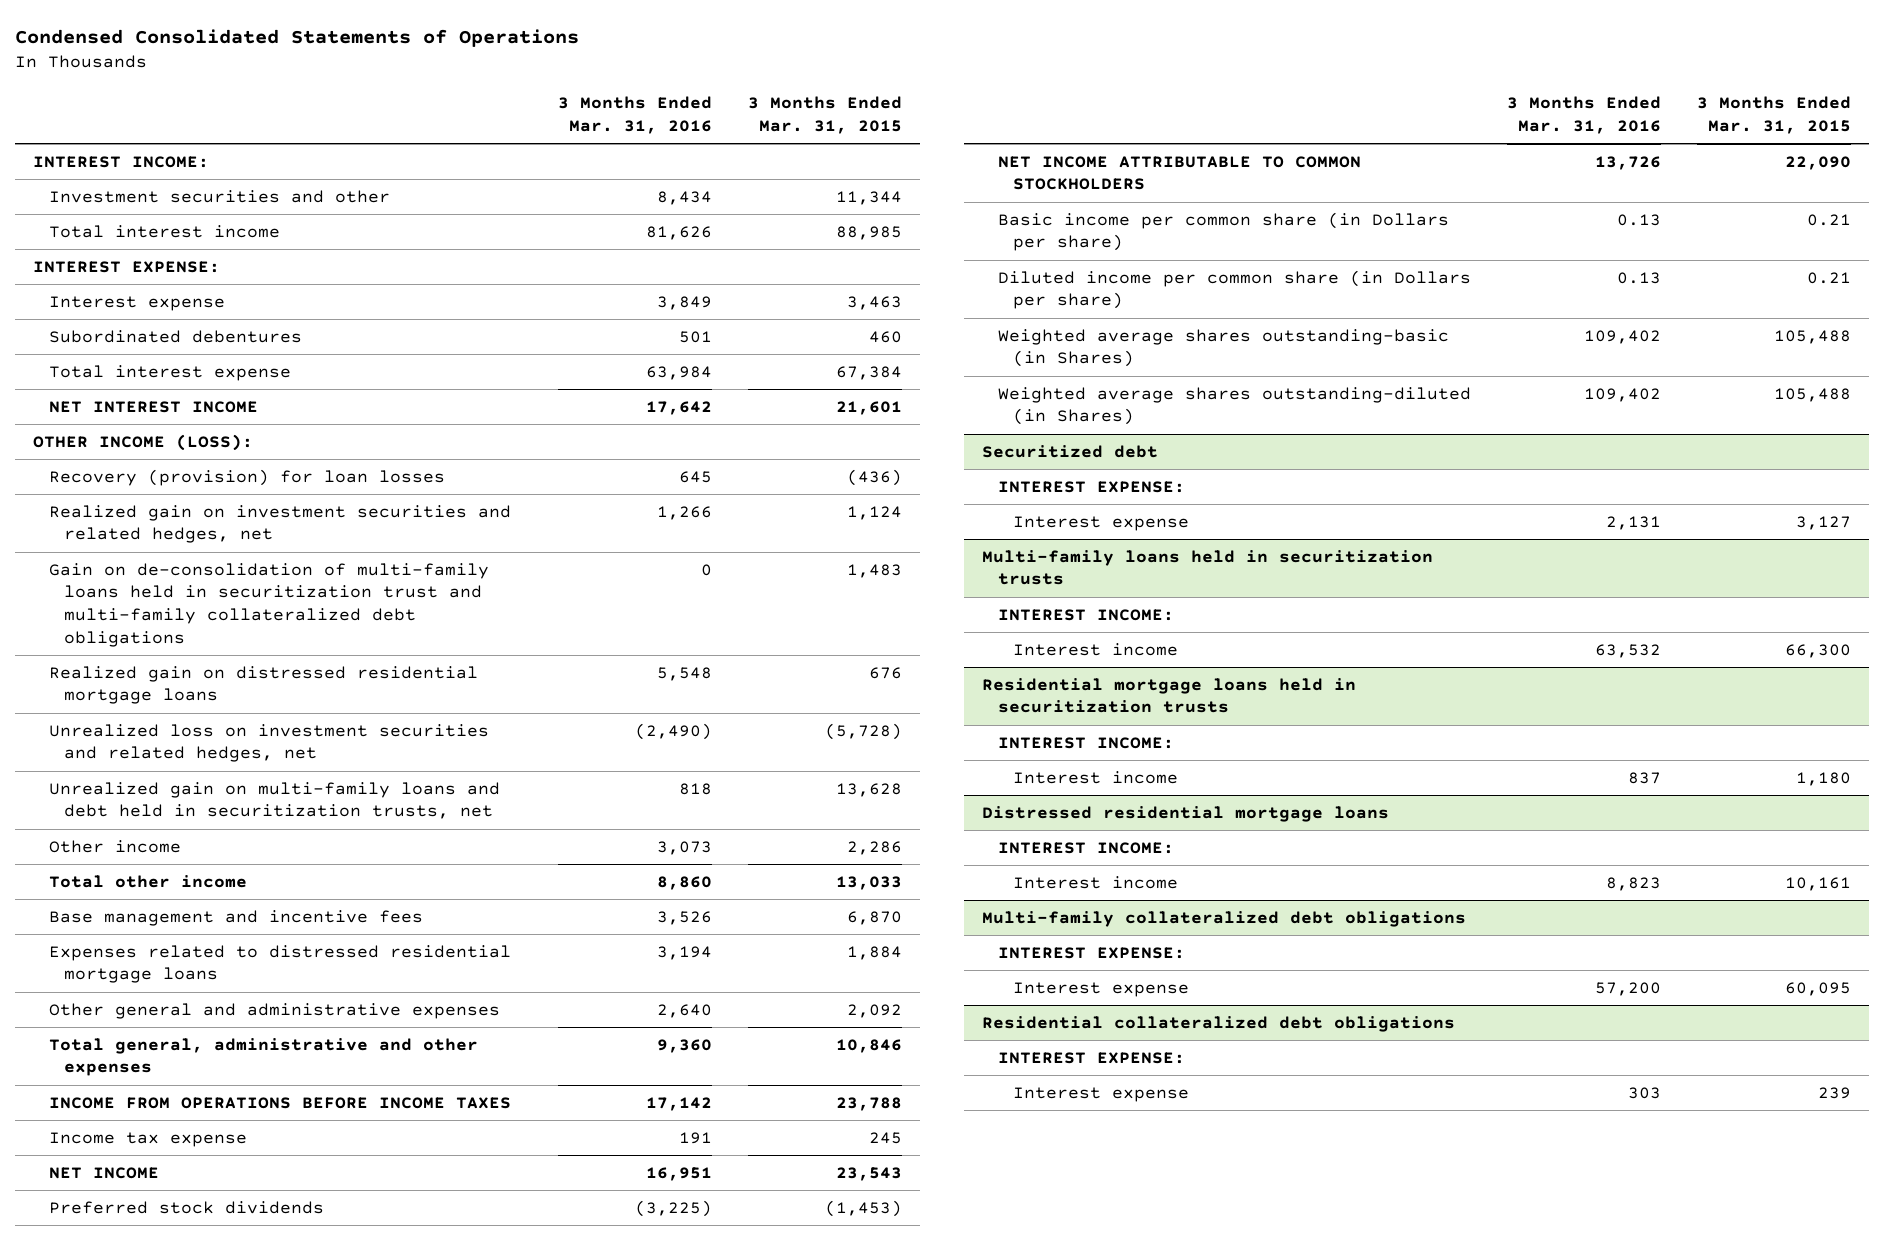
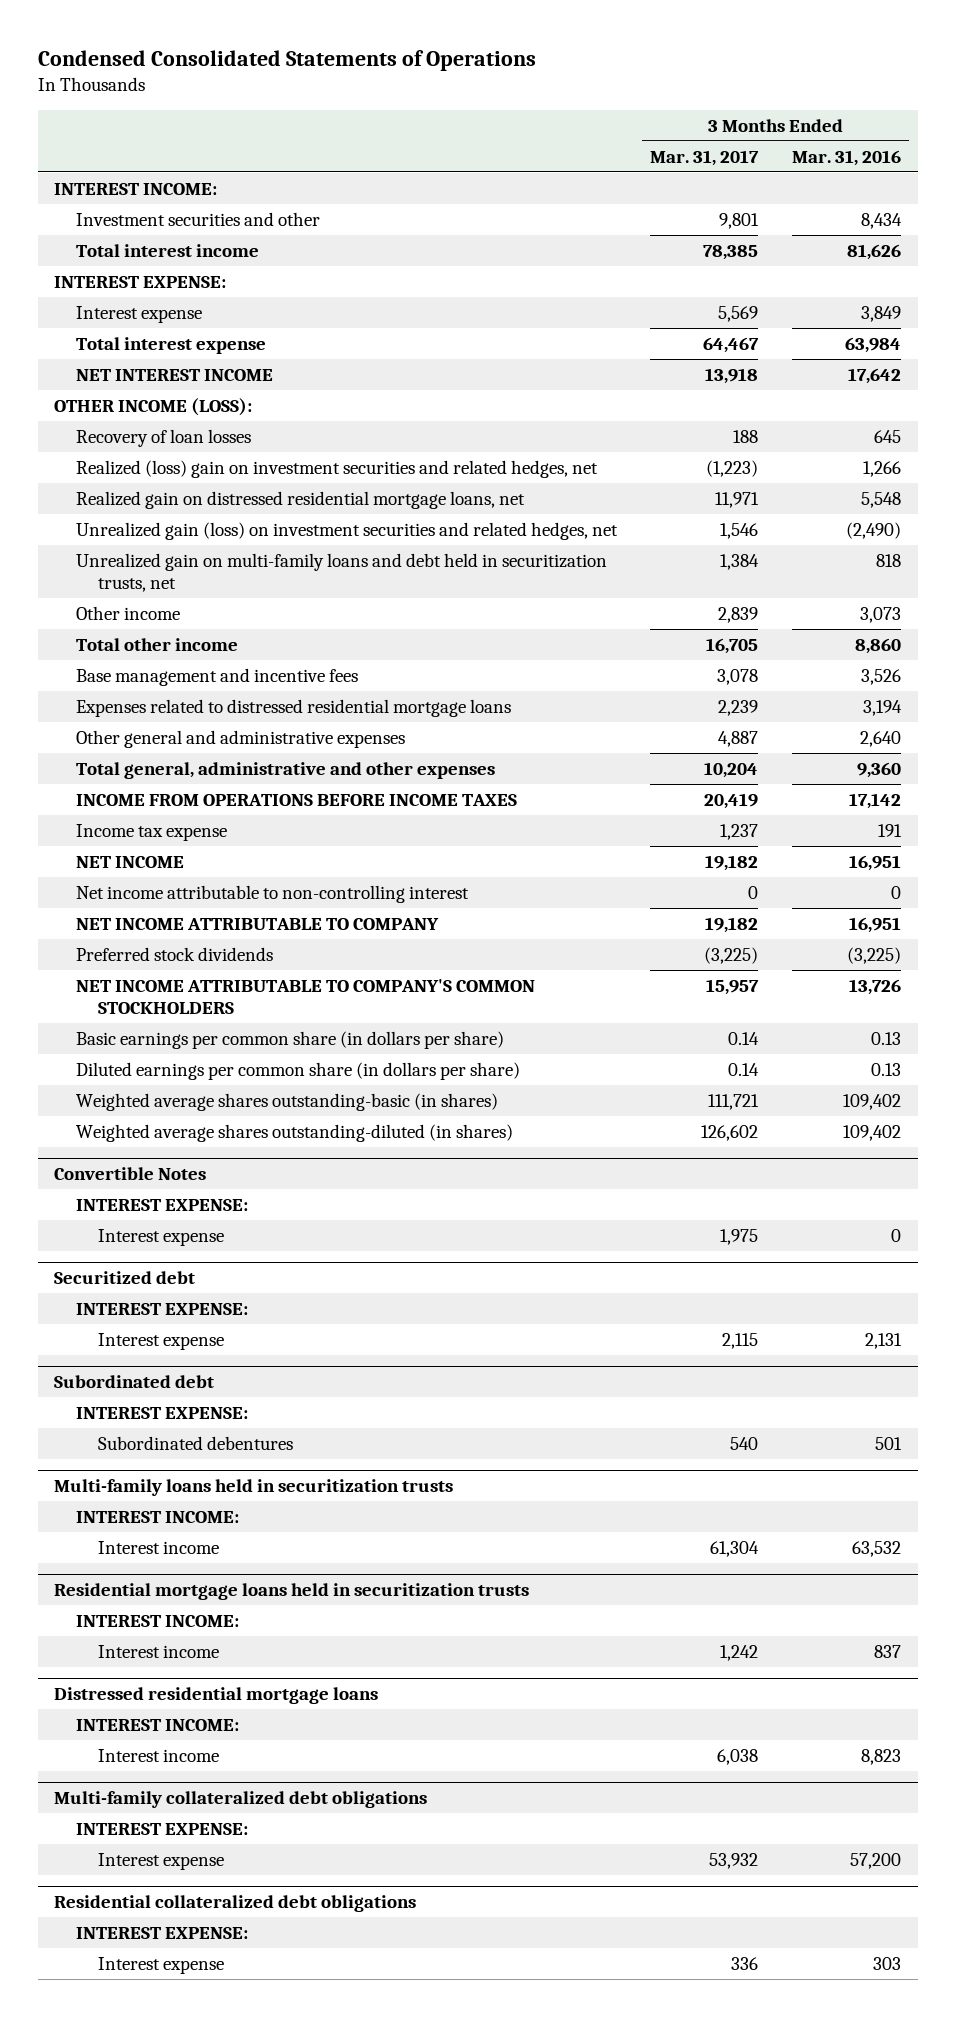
[747,96,902,134] 3 Months Ended Mar. 31, 2015 -> none
none -> [650,149,760,166] Mar. 31, 2017
[48,329,302,343] Subordinated debentures -> none
[48,562,489,647] Gain on de-consolidation of multi-family loans held in securitization trust and multi-family collateralized debt obligations -> none
[48,468,445,486] Recovery (provision) for loan losses -> [76,428,252,447] Recovery of loan losses
[48,504,511,544] Realized gain on investment securities and related hedges, net -> [76,459,599,478] Realized (loss) gain on investment securities and related hedges, net
[48,665,478,705] Realized gain on distressed residential mortgage loans -> [76,490,526,509] Realized gain on distressed residential mortgage loans, net
[48,723,489,763] Unrealized loss on investment securities and related hedges, net -> [76,521,619,540] Unrealized gain (loss) on investment securities and related hedges, net
none -> [76,884,470,903] Net income attributable to non-controlling interest
none -> [76,917,440,930] NET INCOME ATTRIBUTABLE TO COMPANY
[997,155,1361,191] NET INCOME ATTRIBUTABLE TO COMMON STOCKHOLDERS -> [76,978,536,1014] NET INCOME ATTRIBUTABLE TO COMPANY'S COMMON STOCKHOLDERS
[997,211,1449,252] Basic income per common share (in Dollars per share) -> [76,1030,505,1049] Basic earnings per common share (in dollars per share)
[997,269,1471,310] Diluted income per common share (in Dollars per share) -> [76,1061,521,1080] Diluted earnings per common share (in dollars per share)
[997,328,1449,368] Weighted average shares outstanding-basic (in Shares) -> [76,1092,499,1111] Weighted average shares outstanding-basic (in shares)
[997,386,1471,426] Weighted average shares outstanding-diluted (in Shares) -> [76,1123,514,1142] Weighted average shares outstanding-diluted (in shares)
none -> [54,1166,207,1180] Convertible Notes
none -> [76,1198,249,1211] INTEREST EXPENSE:
none -> [97,1228,224,1246] Interest expense
none -> [54,1374,215,1388] Subordinated debt
none -> [76,1406,249,1419] INTEREST EXPENSE:
none -> [97,1435,293,1450] Subordinated debentures

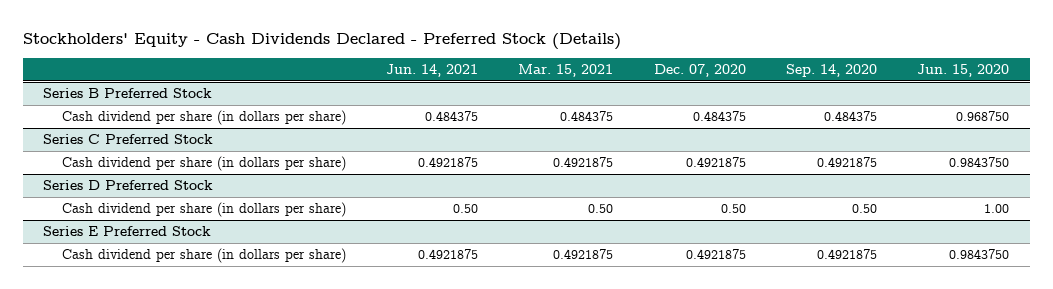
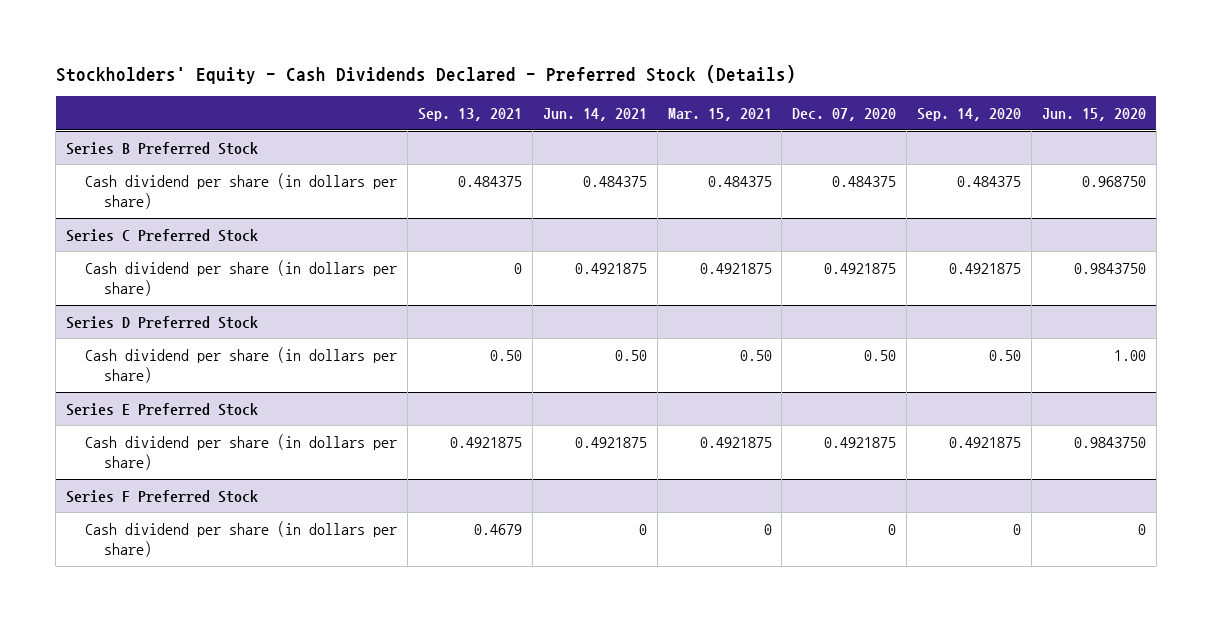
none -> [417,108,522,122] Sep. 13, 2021
none -> [66,489,259,503] Series F Preferred Stock
none -> [85,520,398,558] Cash dividend per share (in dollars per share)

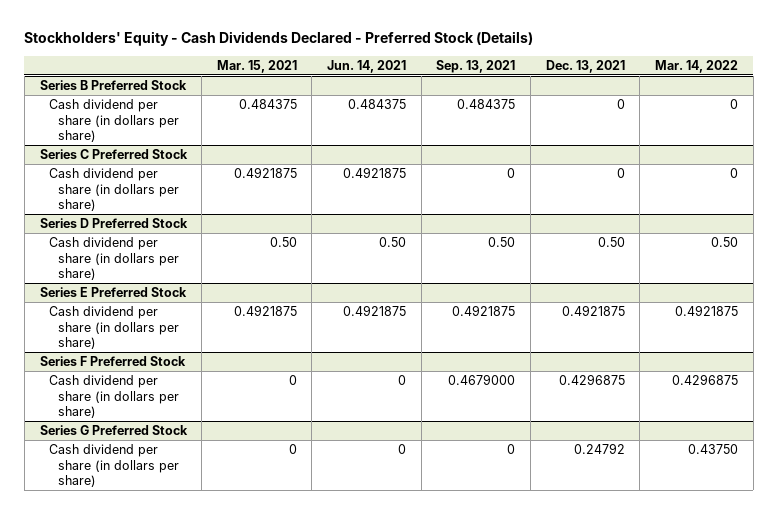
[792,108,897,122] Dec. 07, 2020 -> none
[917,108,1022,122] Sep. 14, 2020 -> none
[1042,108,1147,122] Jun. 15, 2020 -> none
none -> [545,59,625,73] Dec. 13, 2021
none -> [655,59,739,73] Mar. 14, 2022
[473,523,522,535] 0.4679 -> [448,373,516,385] 0.4679000
none -> [39,424,188,435] Series G Preferred Stock
none -> [48,443,180,488] Cash dividend per share (in dollars per share)

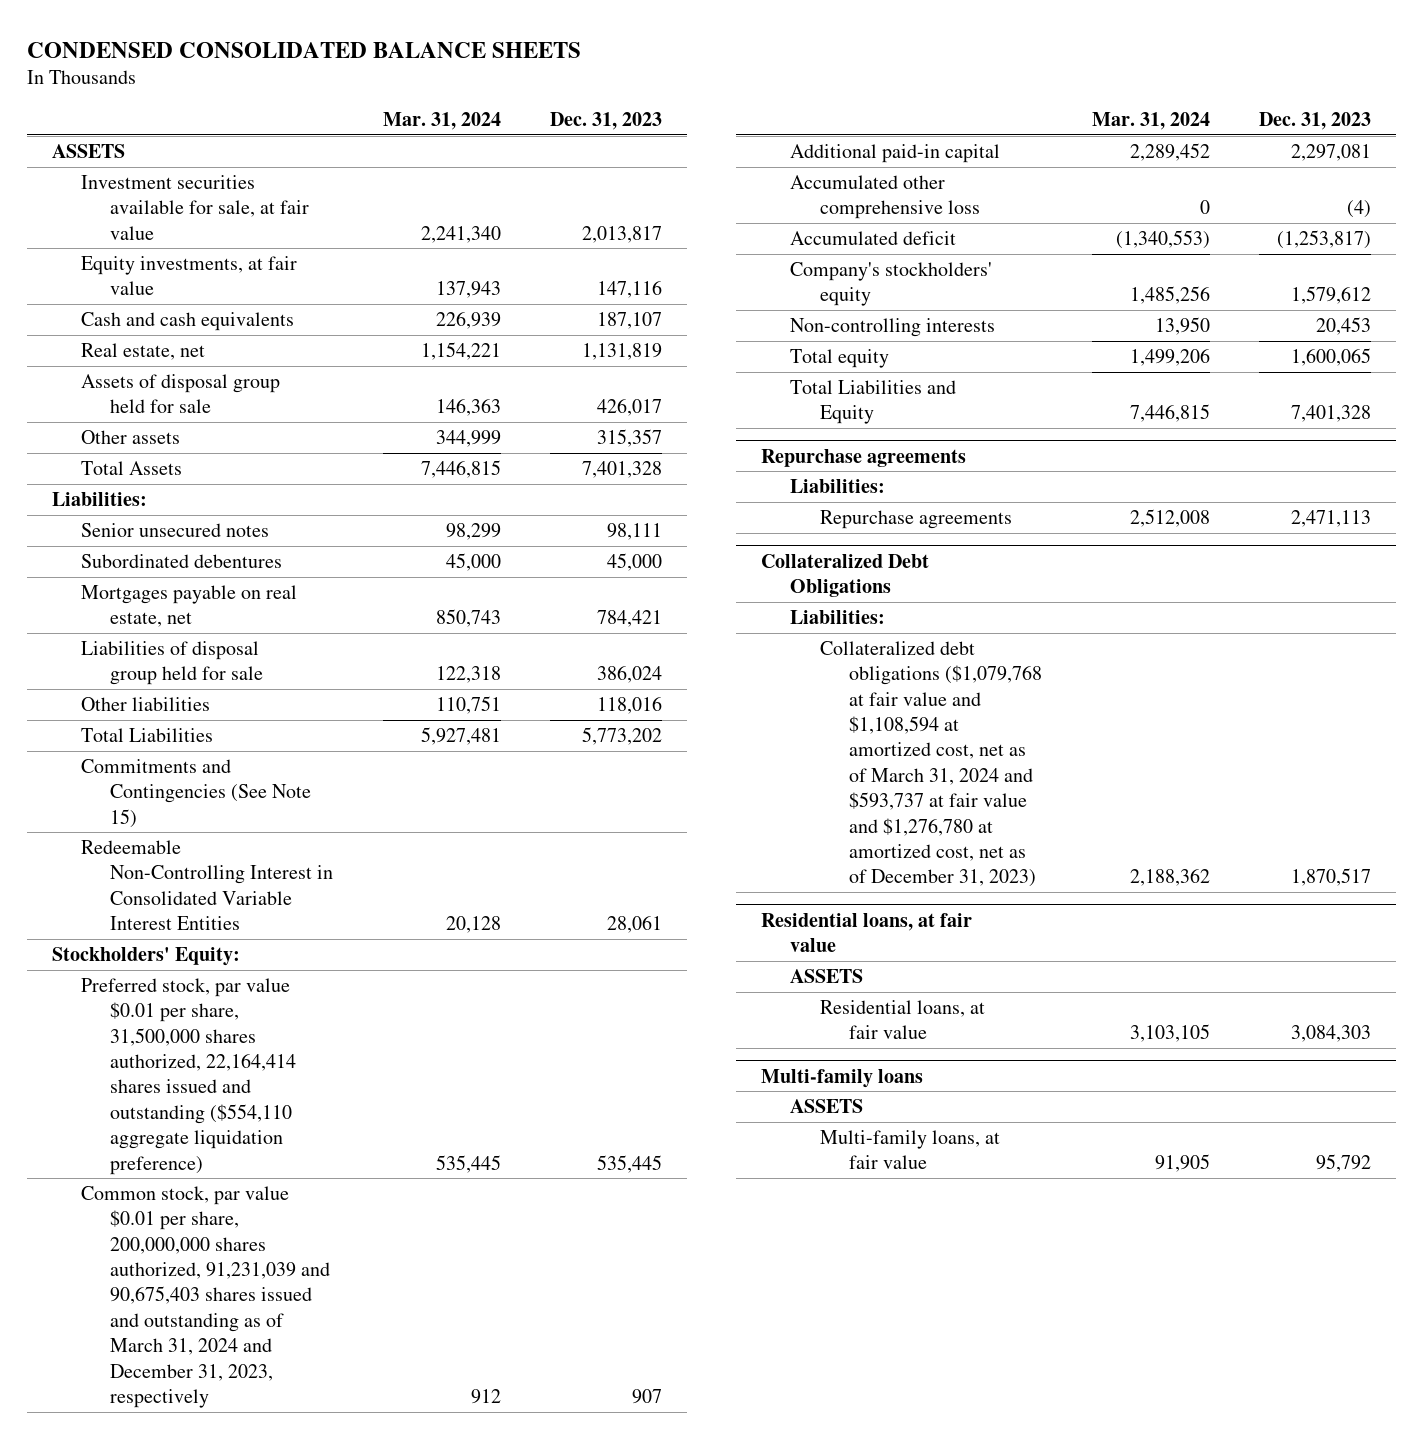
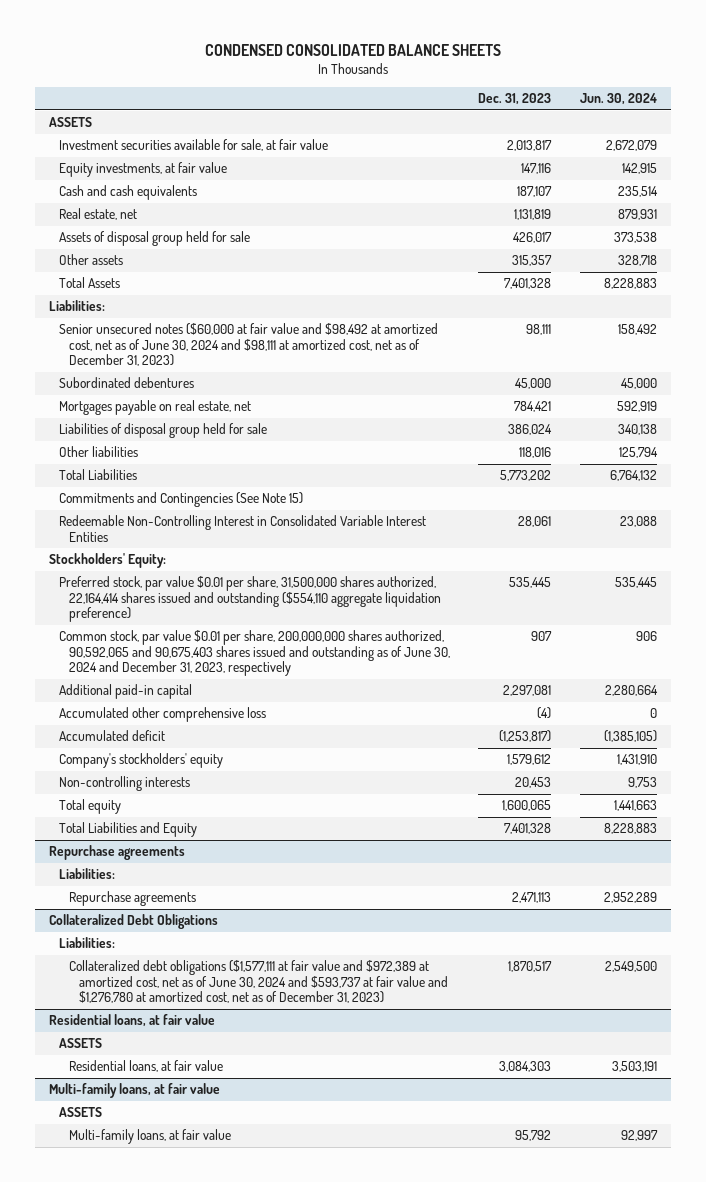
[382,111,501,130] Mar. 31, 2024 -> none
none -> [579,93,657,106] Jun. 30, 2024
[80,522,269,537] Senior unsecured notes -> [58,323,438,367] Senior unsecured notes ($60,000 at fair value and $98,492 at amortized cost, net as of June 30, 2024 and $98,111 at amortized cost, net as of December 31, 2023)
[80,1185,331,1408] Common stock, par value $0.01 per share, 200,000,000 shares authorized, 91,231,039 and 90,675,403 shares issued and outstanding as of March 31, 2024 and December 31, 2023, respectively -> [58,630,450,677] Common stock, par value $0.01 per share, 200,000,000 shares authorized, 90,592,065 and 90,675,403 shares issued and outstanding as of June 30, 2024 and December 31, 2023, respectively
[819,640,1043,888] Collateralized debt obligations ($1,079,768 at fair value and $1,108,594 at amortized cost, net as of March 31, 2024 and $593,737 at fair value and $1,276,780 at amortized cost, net as of December 31, 2023) -> [68,960,448,1004] Collateralized debt obligations ($1,577,111 at fair value and $972,389 at amortized cost, net as of June 30, 2024 and $593,737 at fair value and $1,276,780 at amortized cost, net as of December 31, 2023)
[760,1068,923,1088] Multi-family loans -> [49,1083,221,1099] Multi-family loans, at fair value

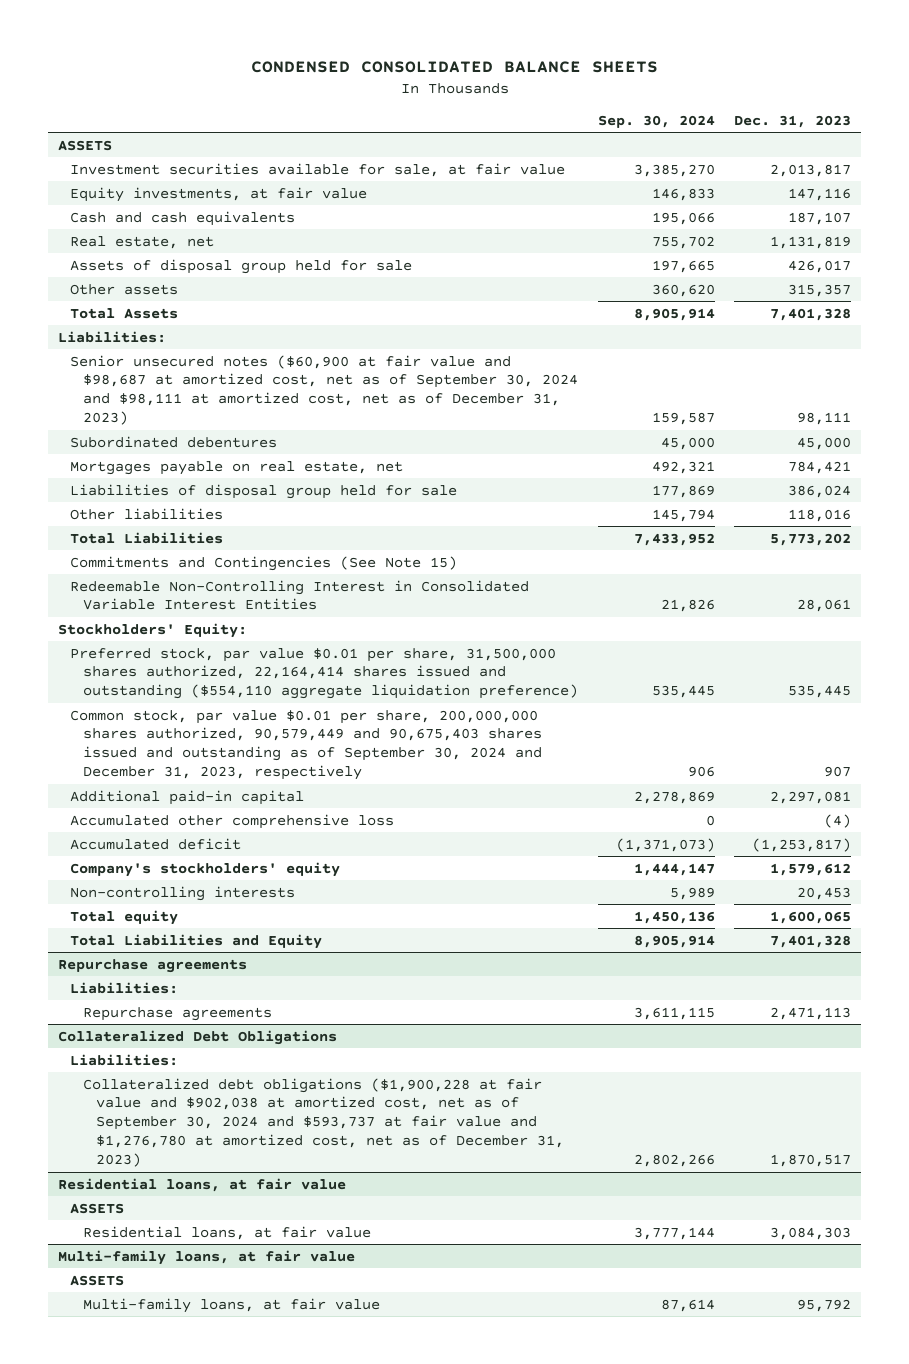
[579,93,657,106] Jun. 30, 2024 -> none
none -> [597,114,715,128] Sep. 30, 2024
[58,323,438,367] Senior unsecured notes ($60,000 at fair value and $98,492 at amortized cost, net as of June 30, 2024 and $98,111 at amortized cost, net as of December 31, 2023) -> [70,354,579,426] Senior unsecured notes ($60,900 at fair value and $98,687 at amortized cost, net as of September 30, 2024 and $98,111 at amortized cost, net as of December 31, 2023)
[58,630,450,677] Common stock, par value $0.01 per share, 200,000,000 shares authorized, 90,592,065 and 90,675,403 shares issued and outstanding as of June 30, 2024 and December 31, 2023, respectively -> [70,709,543,781] Common stock, par value $0.01 per share, 200,000,000 shares authorized, 90,579,449 and 90,675,403 shares issued and outstanding as of September 30, 2024 and December 31, 2023, respectively
[68,960,448,1004] Collateralized debt obligations ($1,577,111 at fair value and $972,389 at amortized cost, net as of June 30, 2024 and $593,737 at fair value and $1,276,780 at amortized cost, net as of December 31, 2023) -> [83,1077,564,1168] Collateralized debt obligations ($1,900,228 at fair value and $902,038 at amortized cost, net as of September 30, 2024 and $593,737 at fair value and $1,276,780 at amortized cost, net as of December 31, 2023)

